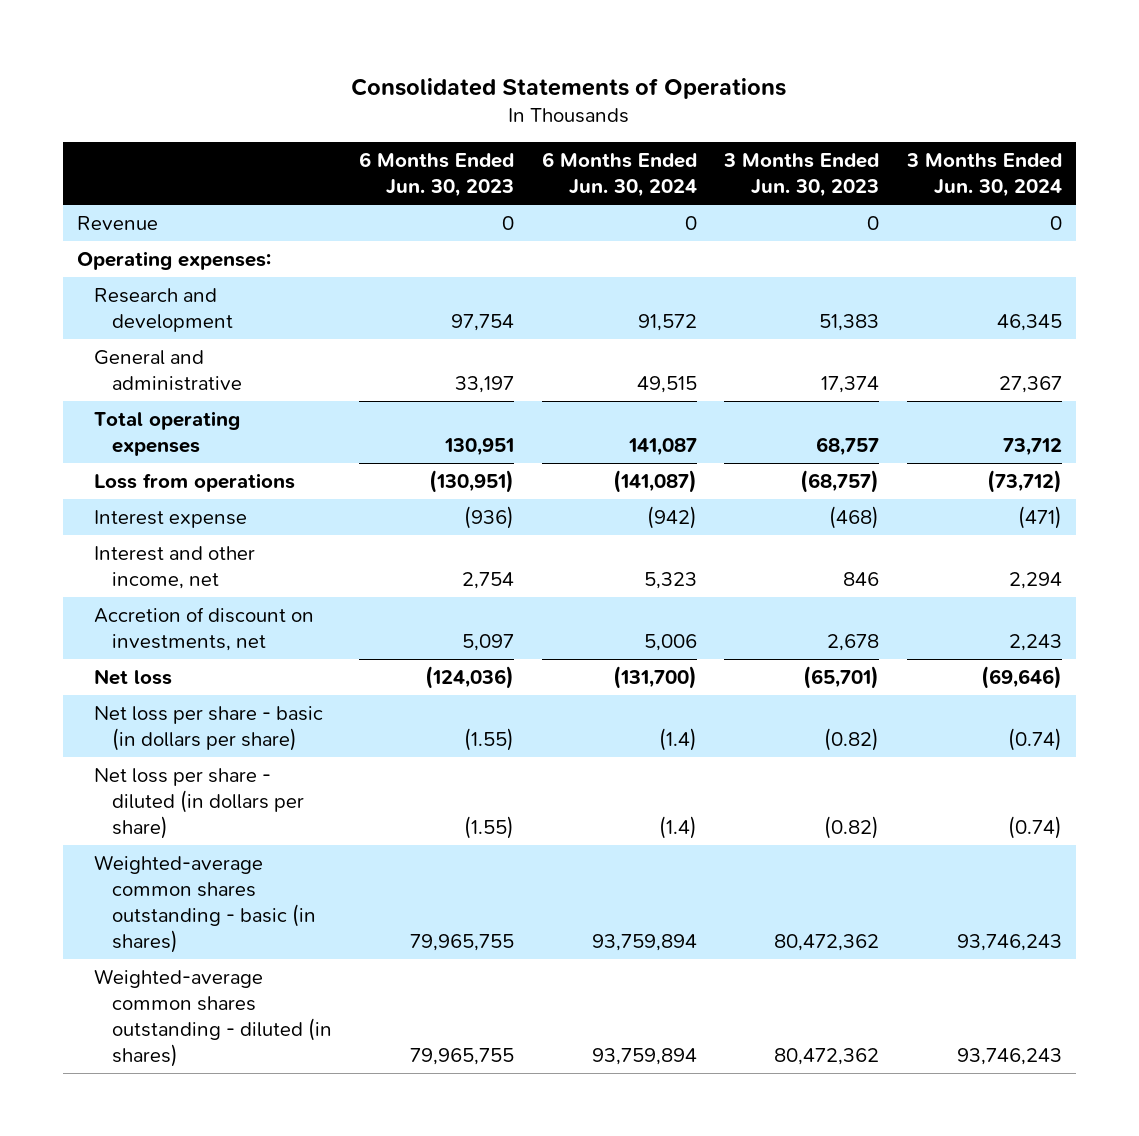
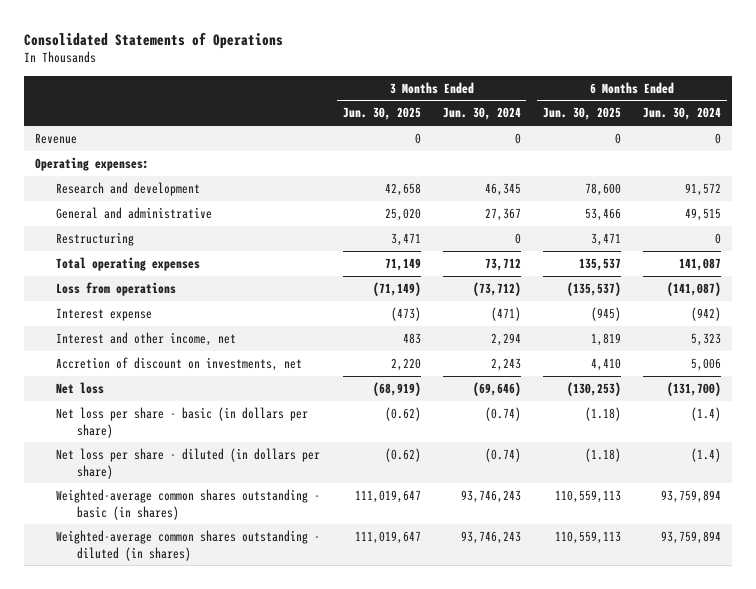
[359,152,515,198] 6 Months Ended Jun. 30, 2023 -> none
[723,153,880,198] 3 Months Ended Jun. 30, 2023 -> none
none -> [342,107,421,121] Jun. 30, 2025
none -> [542,107,621,121] Jun. 30, 2025
none -> [56,232,135,247] Restructuring

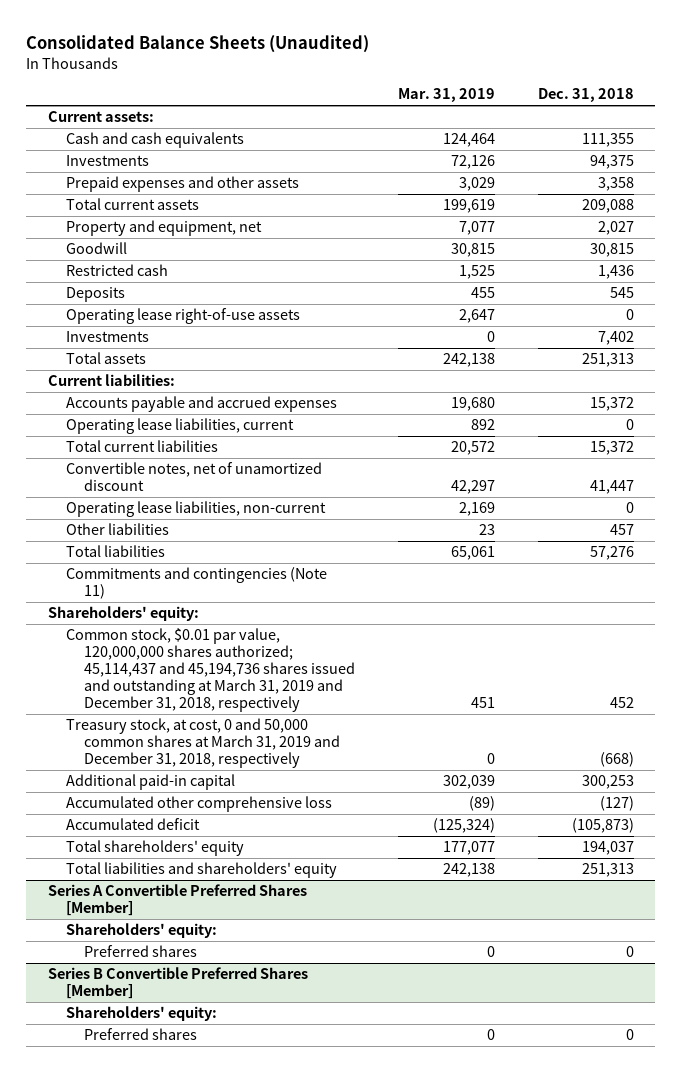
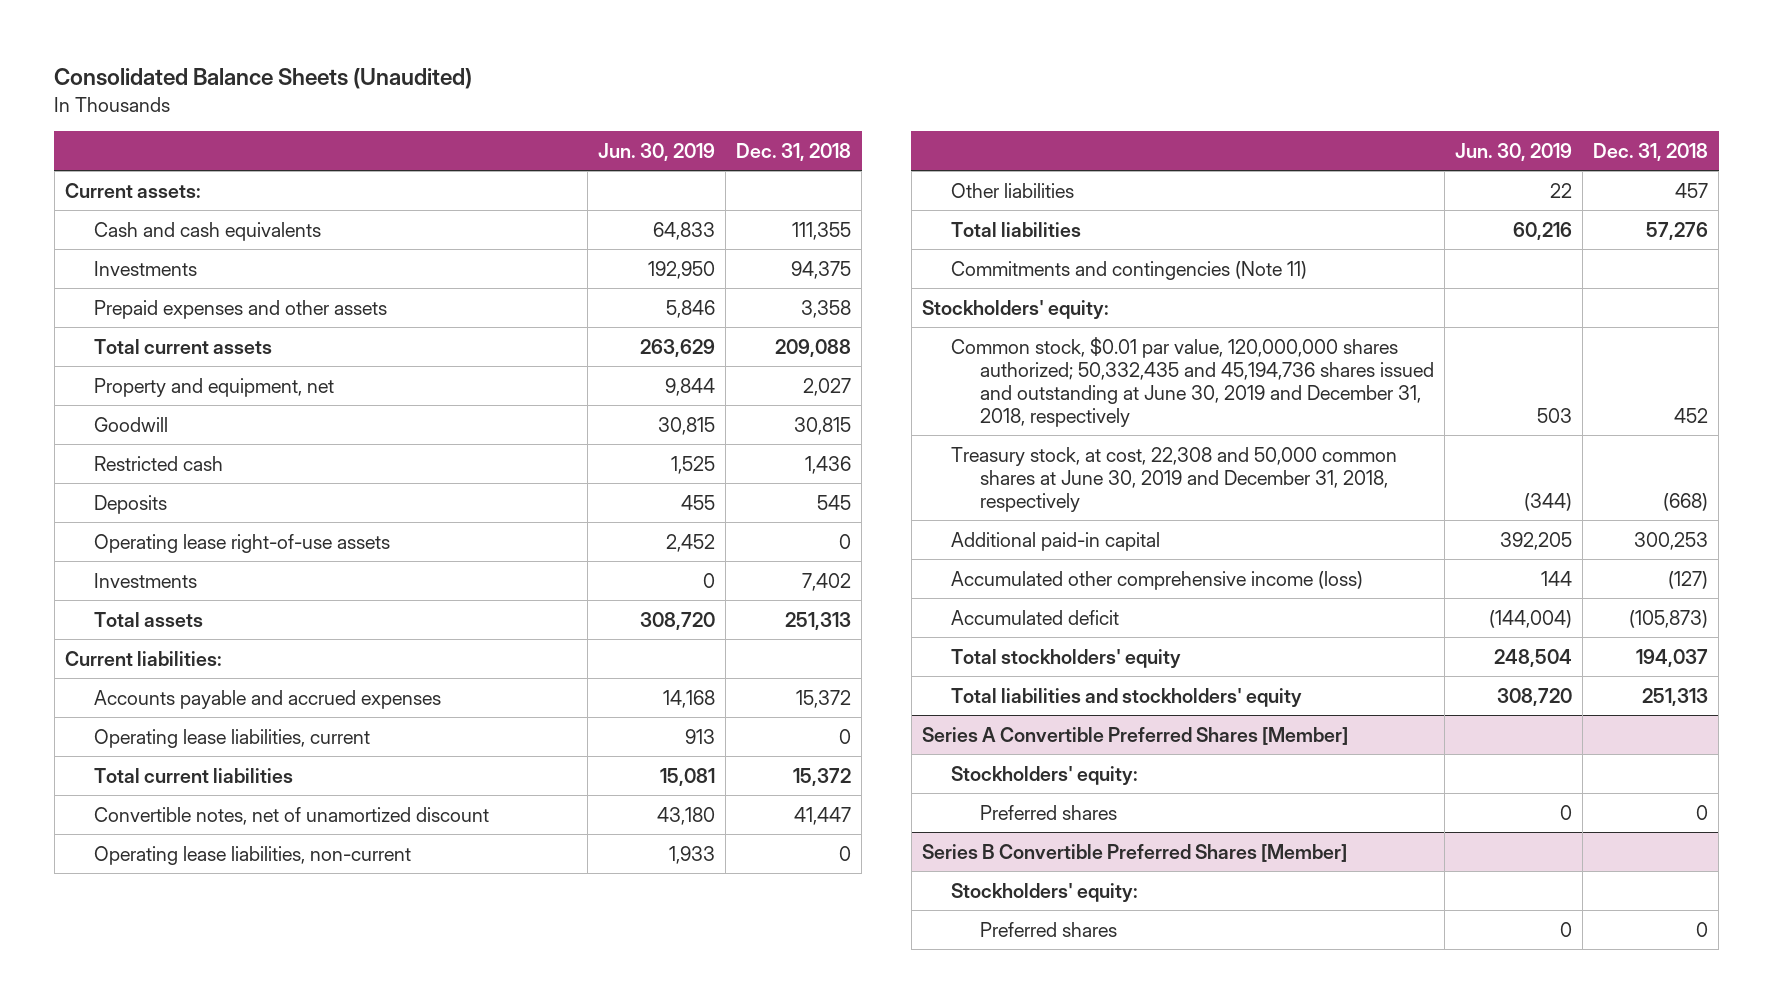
[397,88,495,103] Mar. 31, 2019 -> none
none -> [598,142,716,161] Jun. 30, 2019
[47,606,199,622] Shareholders' equity: -> [921,299,1109,319] Stockholders' equity:
[65,628,355,713] Common stock, $0.01 par value, 120,000,000 shares authorized; 45,114,437 and 45,194,736 shares issued and outstanding at March 31, 2019 and December 31, 2018, respectively -> [950,336,1434,428] Common stock, $0.01 par value, 120,000,000 shares authorized; 50,332,435 and 45,194,736 shares issued and outstanding at June 30, 2019 and December 31, 2018, respectively
[65,718,340,769] Treasury stock, at cost, 0 and 50,000 common shares at March 31, 2019 and December 31, 2018, respectively -> [950,446,1397,513] Treasury stock, at cost, 22,308 and 50,000 common shares at June 30, 2019 and December 31, 2018, respectively
[65,796,332,813] Accumulated other comprehensive loss -> [950,570,1363,590] Accumulated other comprehensive income (loss)
[65,840,244,857] Total shareholders' equity -> [950,648,1181,668] Total stockholders' equity
[65,862,337,879] Total liabilities and shareholders' equity -> [950,687,1302,707] Total liabilities and stockholders' equity
[65,923,217,939] Shareholders' equity: -> [950,765,1138,785] Stockholders' equity:
[65,1006,217,1022] Shareholders' equity: -> [950,882,1138,902] Stockholders' equity:

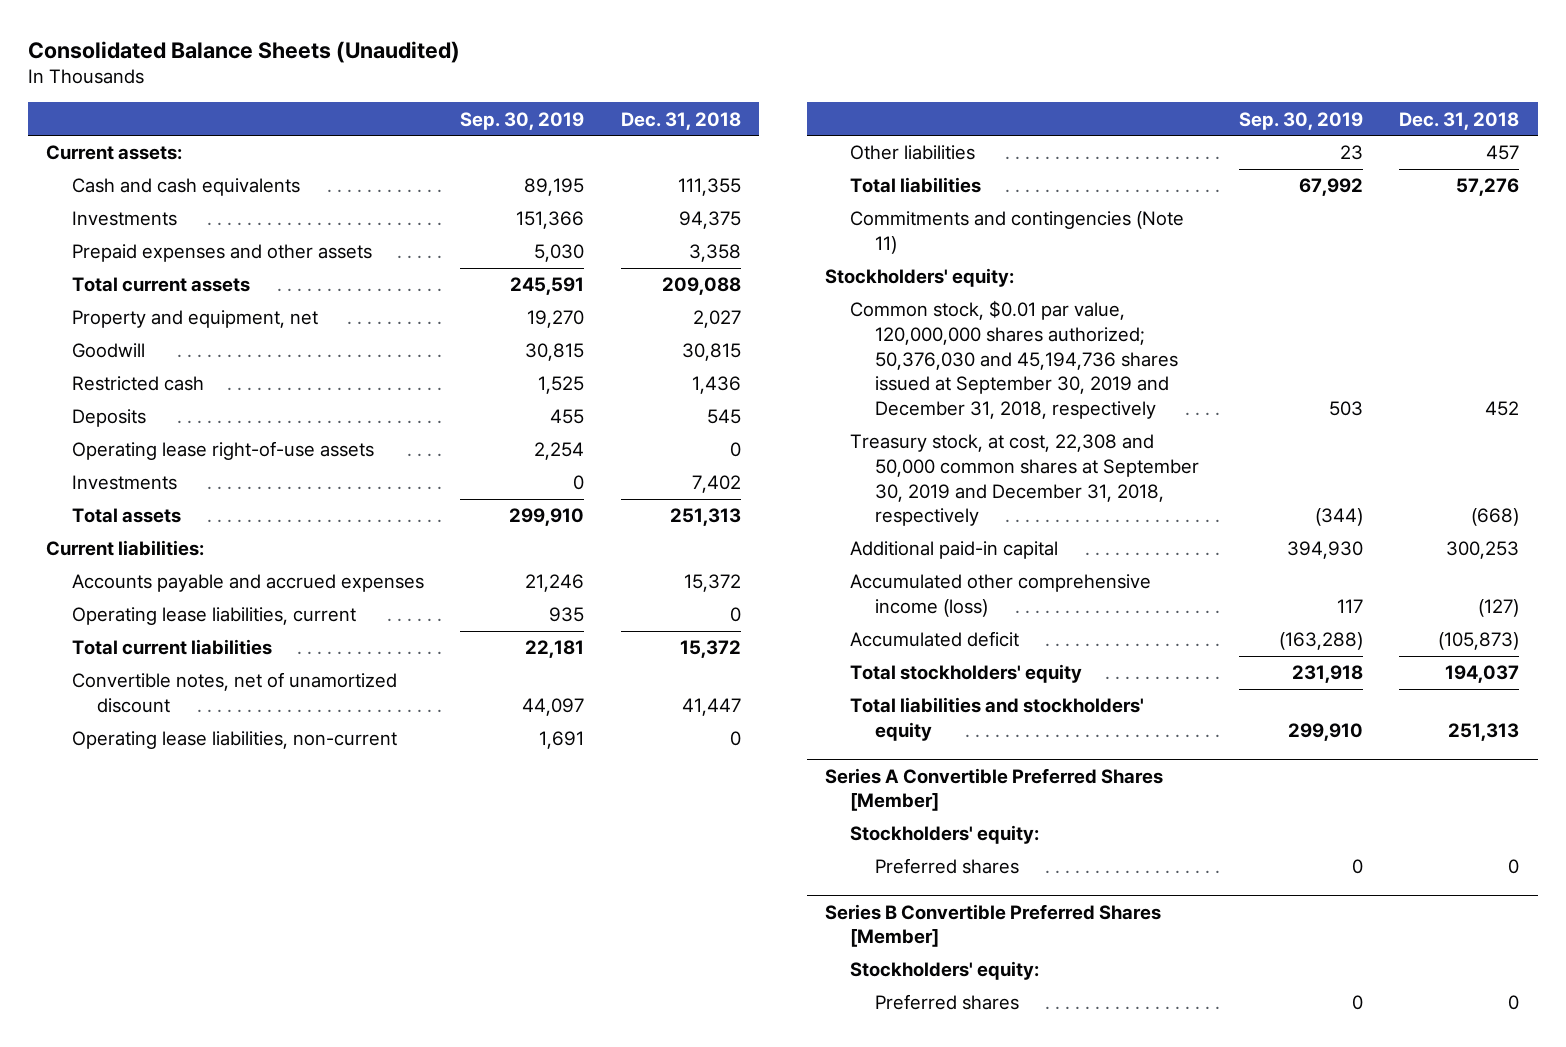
[598,142,716,161] Jun. 30, 2019 -> none
none -> [460,111,585,130] Sep. 30, 2019
[950,336,1434,428] Common stock, $0.01 par value, 120,000,000 shares authorized; 50,332,435 and 45,194,736 shares issued and outstanding at June 30, 2019 and December 31, 2018, respectively -> [850,300,1179,419] Common stock, $0.01 par value, 120,000,000 shares authorized; 50,376,030 and 45,194,736 shares issued at September 30, 2019 and December 31, 2018, respectively
[950,446,1397,513] Treasury stock, at cost, 22,308 and 50,000 common shares at June 30, 2019 and December 31, 2018, respectively -> [850,434,1200,527] Treasury stock, at cost, 22,308 and 50,000 common shares at September 30, 2019 and December 31, 2018, respectively

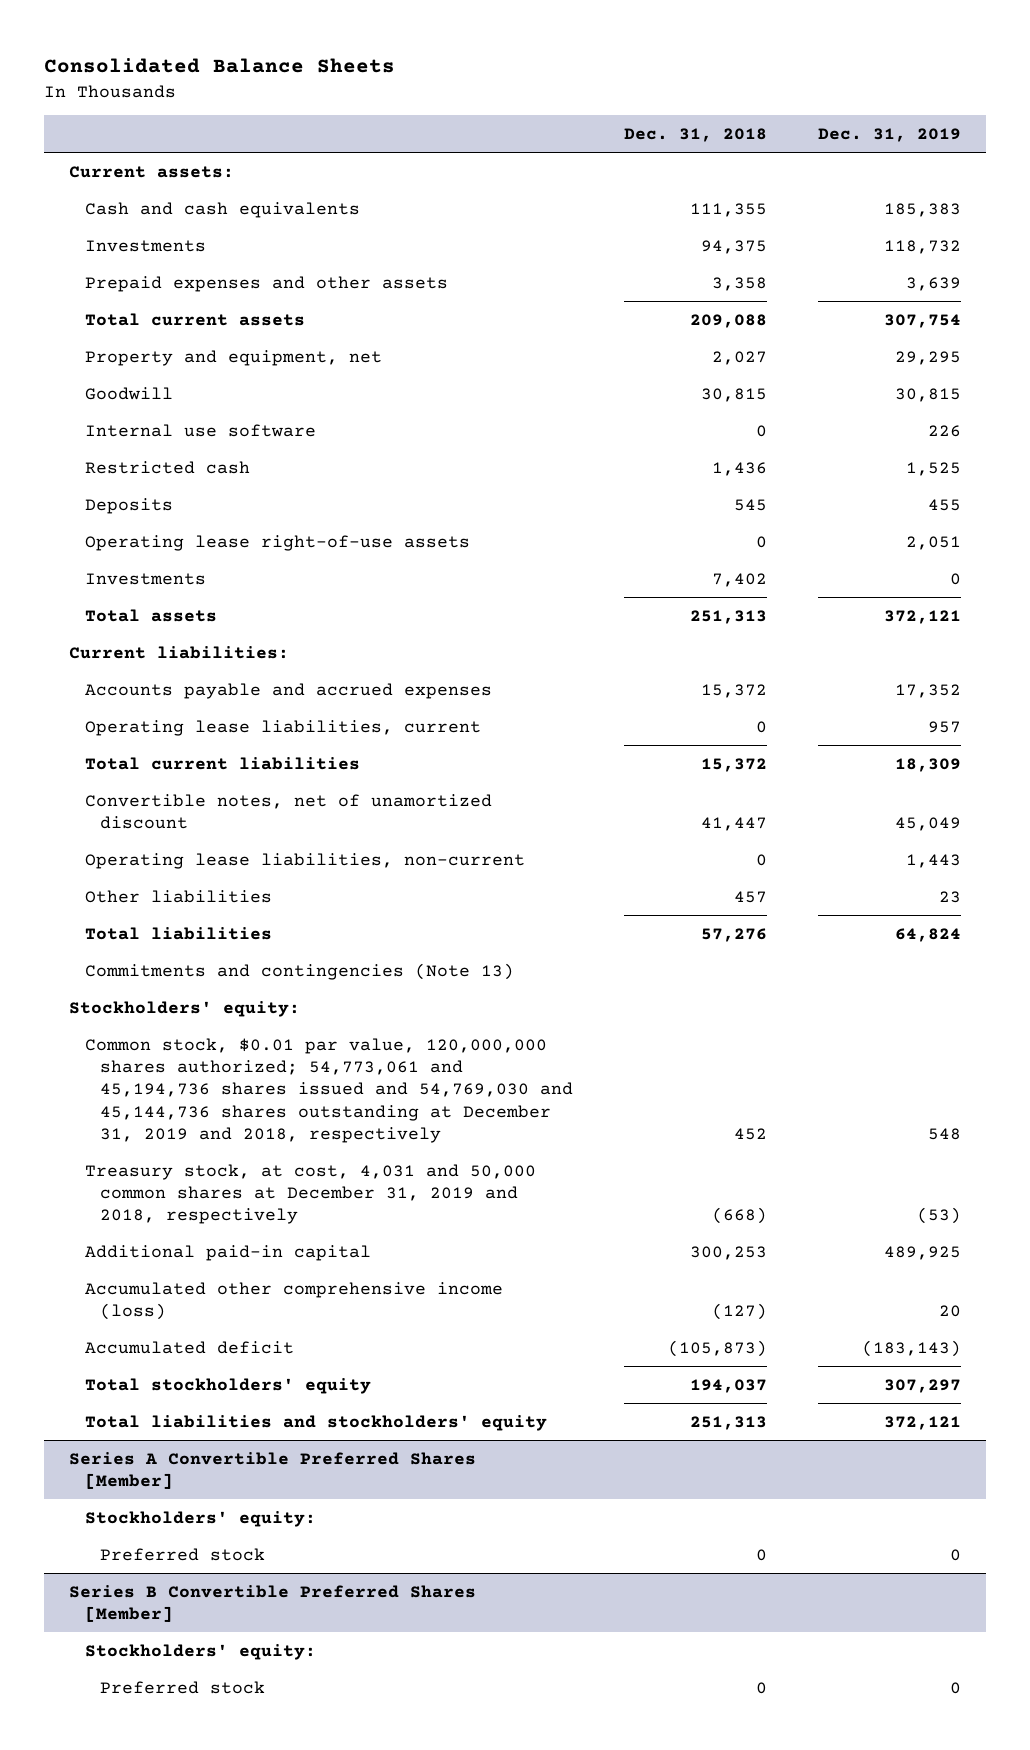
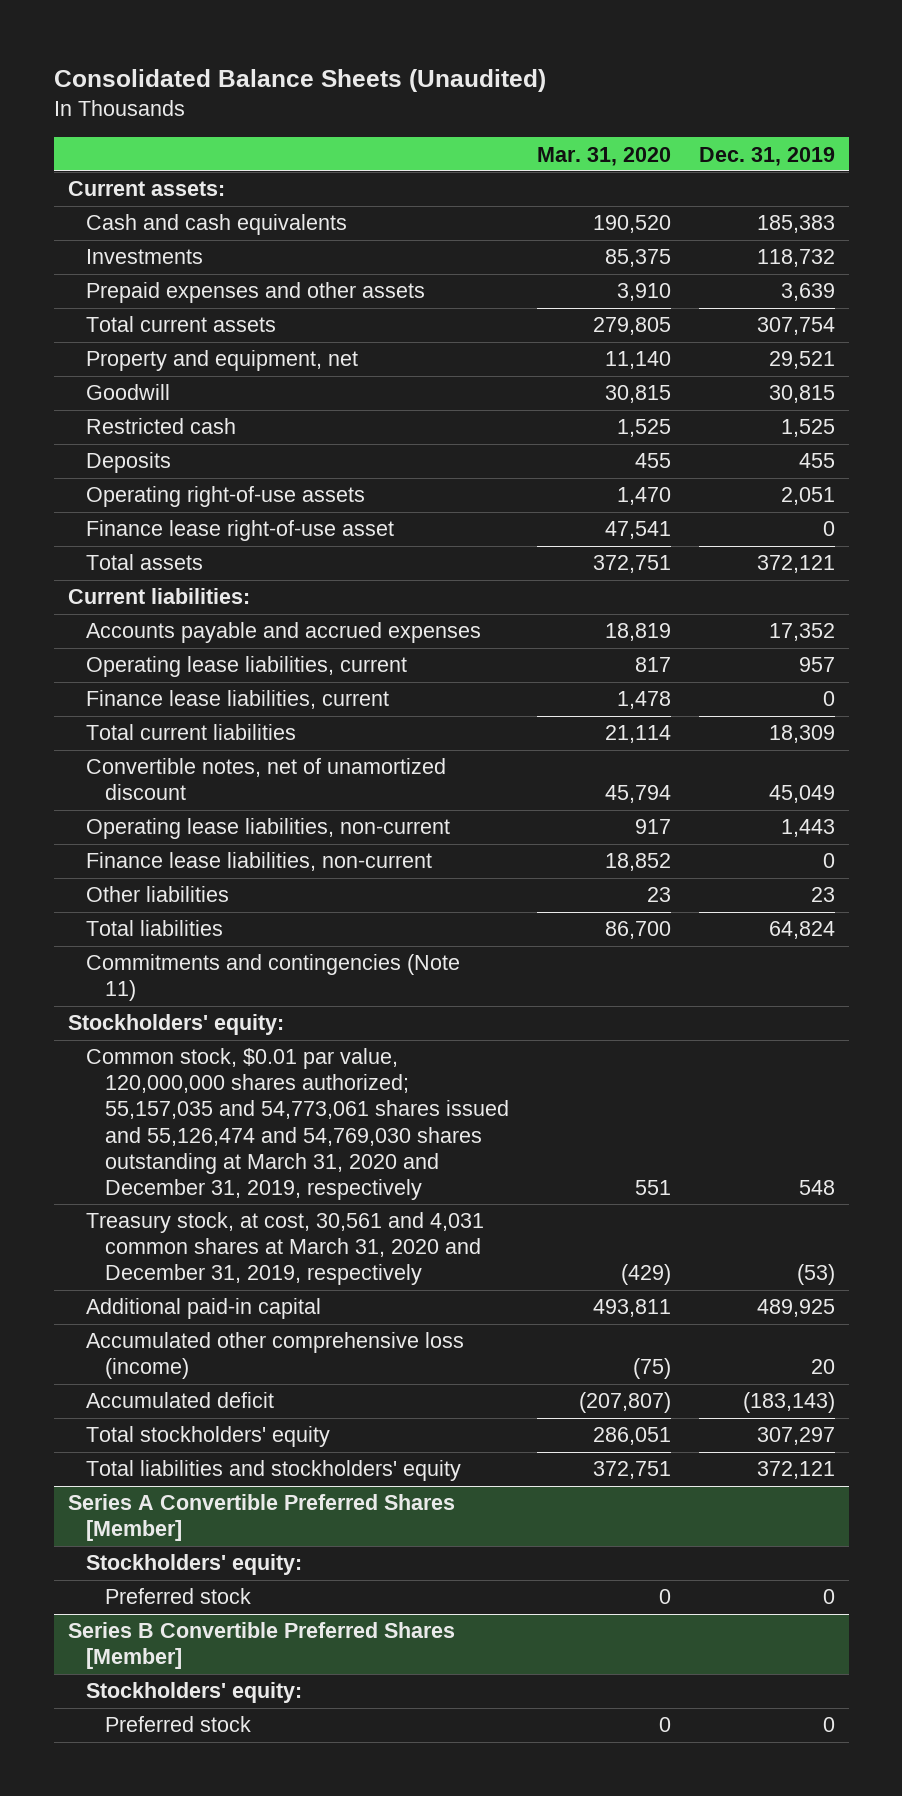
[44,58,396,74] Consolidated Balance Sheets -> [53,68,546,92] Consolidated Balance Sheets (Unaudited)
[623,127,767,142] Dec. 31, 2018 -> none
none -> [536,146,671,166] Mar. 31, 2020
[894,350,961,365] 29,295 -> [768,351,835,370] 29,521
[84,423,316,437] Internal use software -> none
[84,572,206,585] Investments -> none
[84,534,470,551] Operating lease right-of-use assets -> [86,486,366,508] Operating right-of-use assets
none -> [86,520,395,542] Finance lease right-of-use asset
none -> [86,690,390,710] Finance lease liabilities, current
none -> [86,852,433,872] Finance lease liabilities, non-current
[84,962,514,980] Commitments and contingencies (Note 13) -> [86,954,461,1002] Commitments and contingencies (Note 11)
[84,1037,574,1144] Common stock, $0.01 par value, 120,000,000 shares authorized; 54,773,061 and 45,194,736 shares issued and 54,769,030 and 45,144,736 shares outstanding at December 31, 2019 and 2018, respectively -> [86,1048,509,1200] Common stock, $0.01 par value, 120,000,000 shares authorized; 55,157,035 and 54,773,061 shares issued and 55,126,474 and 54,769,030 shares outstanding at March 31, 2020 and December 31, 2019, respectively
[84,1163,536,1225] Treasury stock, at cost, 4,031 and 50,000 common shares at December 31, 2019 and 2018, respectively -> [86,1212,485,1286] Treasury stock, at cost, 30,561 and 4,031 common shares at March 31, 2020 and December 31, 2019, respectively
[84,1281,503,1321] Accumulated other comprehensive income (loss) -> [86,1332,465,1380] Accumulated other comprehensive loss (income)

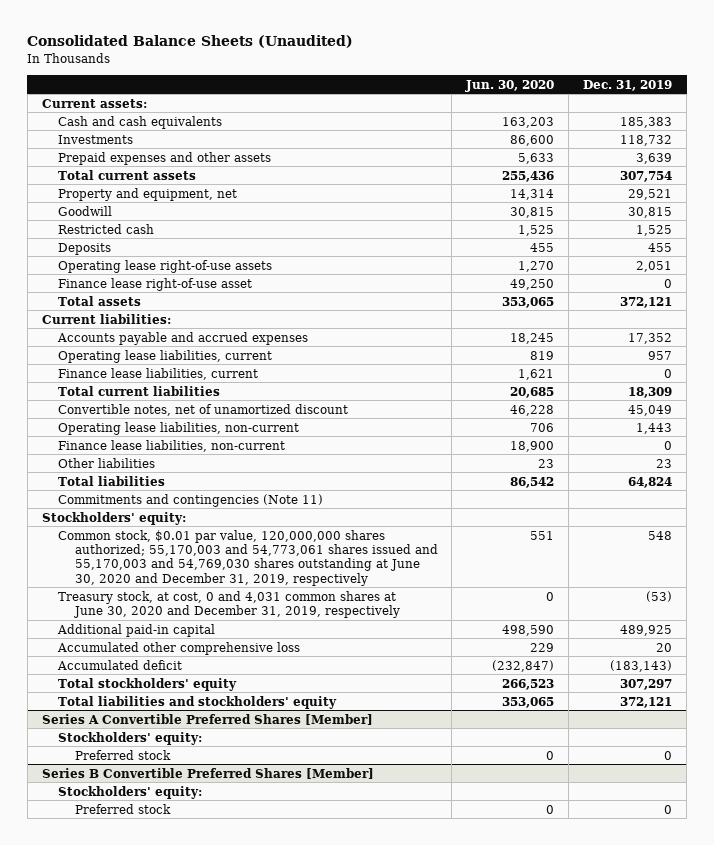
[536,146,671,166] Mar. 31, 2020 -> none
none -> [465,79,555,92] Jun. 30, 2020
[86,486,366,508] Operating right-of-use assets -> [58,259,273,273] Operating lease right-of-use assets
[86,1048,509,1200] Common stock, $0.01 par value, 120,000,000 shares authorized; 55,157,035 and 54,773,061 shares issued and 55,126,474 and 54,769,030 shares outstanding at March 31, 2020 and December 31, 2019, respectively -> [58,529,438,586] Common stock, $0.01 par value, 120,000,000 shares authorized; 55,170,003 and 54,773,061 shares issued and 55,170,003 and 54,769,030 shares outstanding at June 30, 2020 and December 31, 2019, respectively
[86,1212,485,1286] Treasury stock, at cost, 30,561 and 4,031 common shares at March 31, 2020 and December 31, 2019, respectively -> [58,590,400,618] Treasury stock, at cost, 0 and 4,031 common shares at June 30, 2020 and December 31, 2019, respectively
[86,1332,465,1380] Accumulated other comprehensive loss (income) -> [57,641,301,655] Accumulated other comprehensive loss

